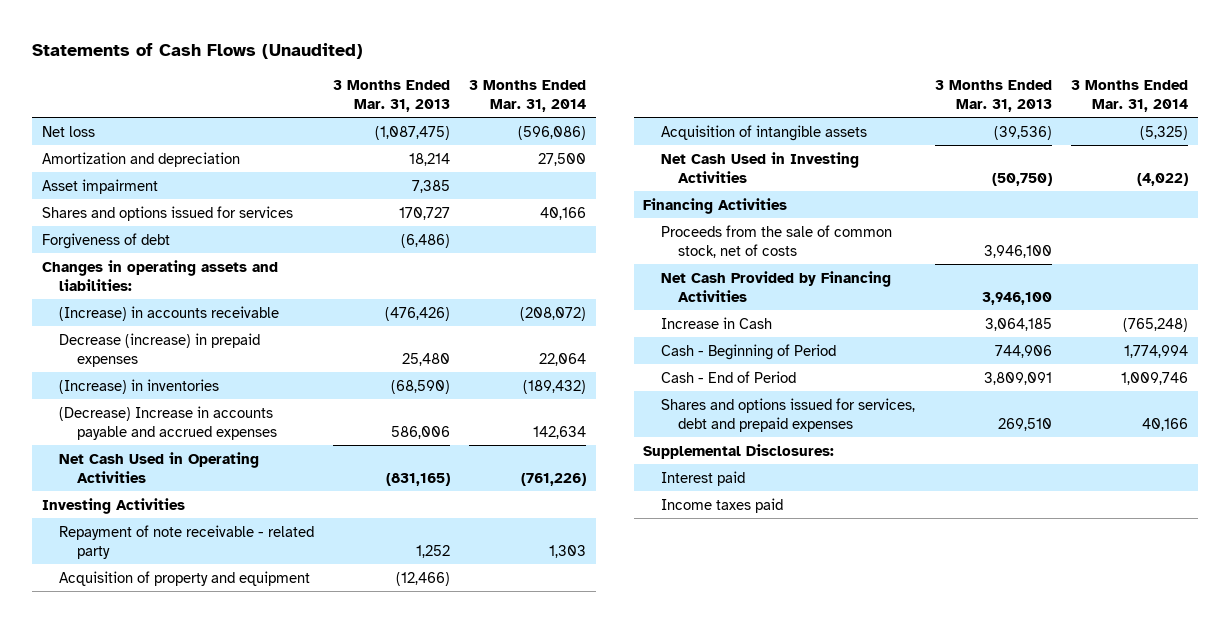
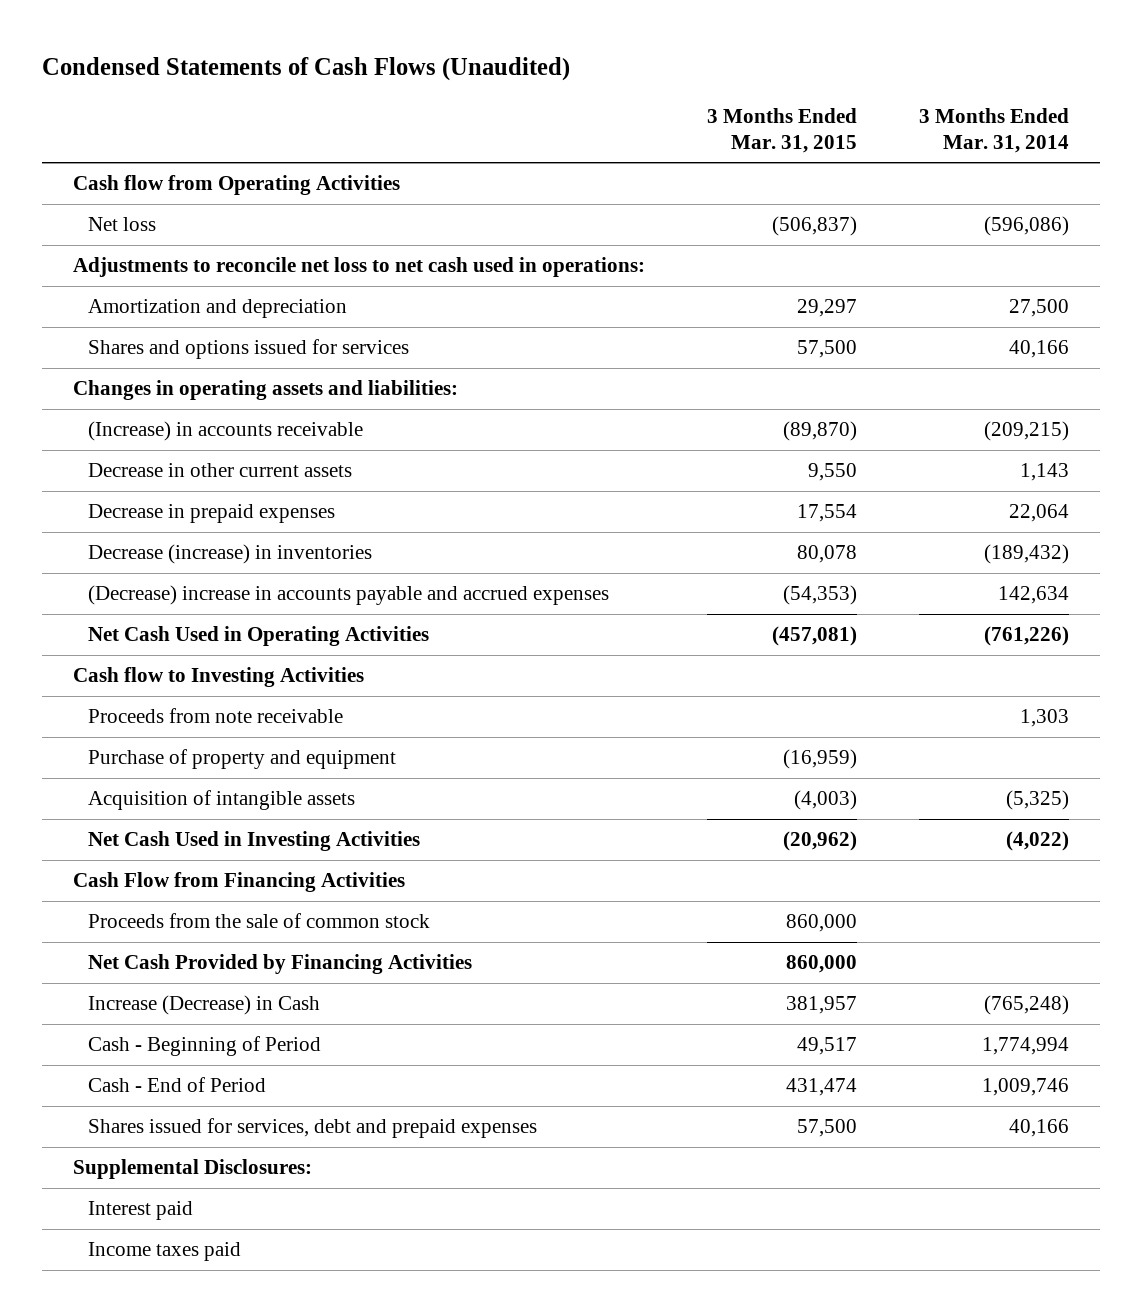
[32,42,364,59] Statements of Cash Flows (Unaudited) -> [41,56,570,81] Condensed Statements of Cash Flows (Unaudited)
[333,79,451,112] 3 Months Ended Mar. 31, 2013 -> none
none -> [706,108,857,154] 3 Months Ended Mar. 31, 2015
none -> [72,175,400,196] Cash flow from Operating Activities
none -> [72,257,645,278] Adjustments to reconcile net loss to net cash used in operations:
[41,178,158,194] Asset impairment -> none
[41,232,170,249] Forgiveness of debt -> none
[520,306,587,321] (208,072) -> [983,421,1069,442] (209,215)
none -> [87,463,352,478] Decrease in other current assets
[59,332,261,367] Decrease (increase) in prepaid expenses -> [87,504,335,524] Decrease in prepaid expenses
[59,378,220,394] (Increase) in inventories -> [87,544,372,565] Decrease (increase) in inventories
[59,405,277,440] (Decrease) Increase in accounts payable and accrued expenses -> [87,585,609,606] (Decrease) increase in accounts payable and accrued expenses
[41,497,185,514] Investing Activities -> [72,667,364,688] Cash flow to Investing Activities
[59,524,315,559] Repayment of note receivable - related party -> [87,708,343,724] Proceeds from note receivable
[59,570,311,586] Acquisition of property and equipment -> [87,749,396,770] Purchase of property and equipment
[643,197,788,214] Financing Activities -> [72,872,405,893] Cash Flow from Financing Activities
[660,224,892,258] Proceeds from the sale of common stock, net of costs -> [87,913,430,929] Proceeds from the sale of common stock
[660,316,772,329] Increase in Cash -> [87,995,320,1016] Increase (Decrease) in Cash
[660,397,915,432] Shares and options issued for services, debt and prepaid expenses -> [87,1118,537,1139] Shares issued for services, debt and prepaid expenses

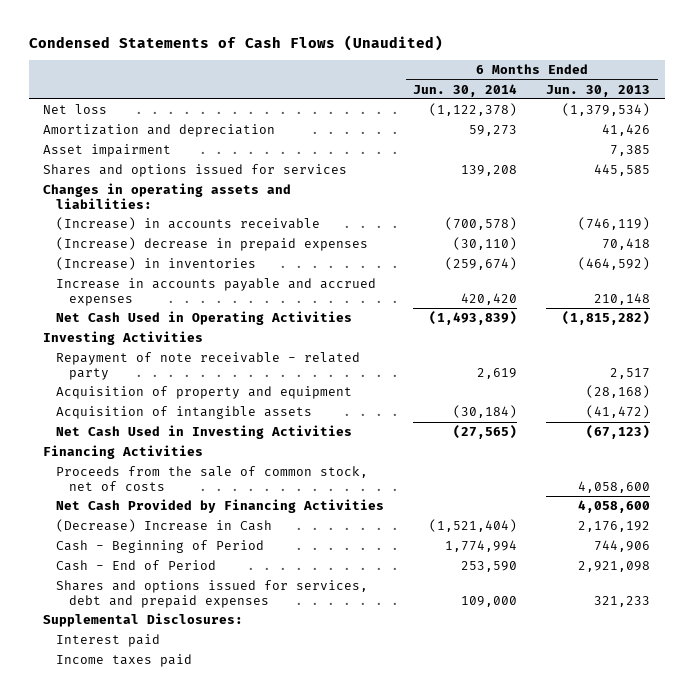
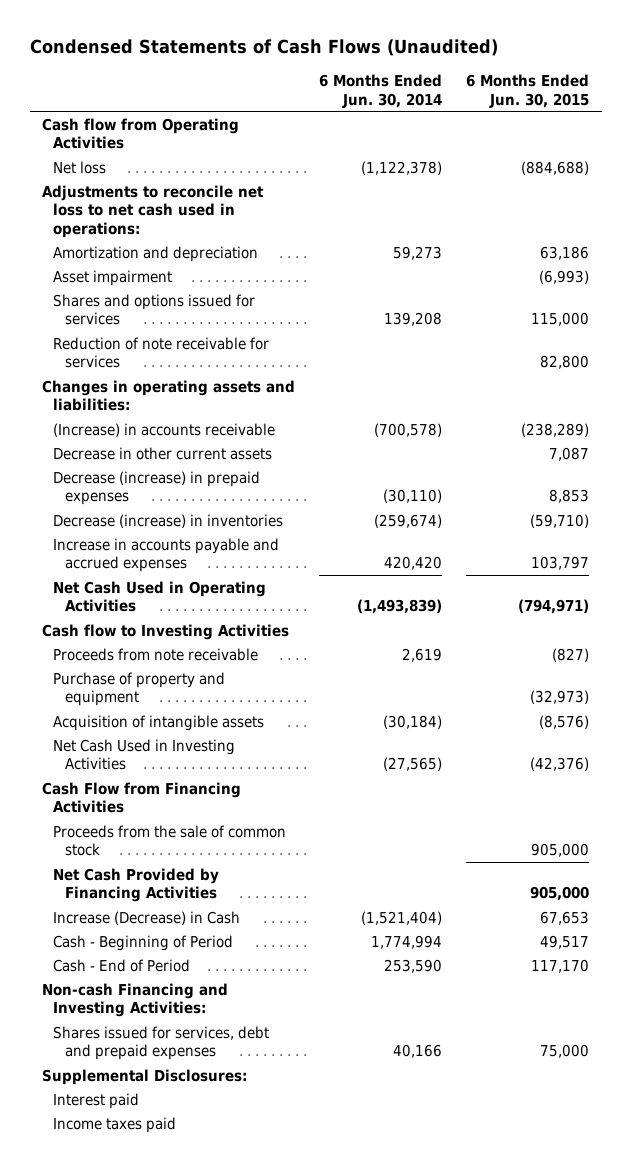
[546,84,651,97] Jun. 30, 2013 -> none
none -> [466,74,590,108] 6 Months Ended Jun. 30, 2015
none -> [41,117,239,150] Cash flow from Operating Activities
none -> [41,184,264,238] Adjustments to reconcile net loss to net cash used in operations:
none -> [53,336,270,369] Reduction of note receivable for services
none -> [53,446,273,460] Decrease in other current assets
[56,237,369,252] (Increase) decrease in prepaid expenses -> [53,470,261,506] Decrease (increase) in prepaid expenses
[56,257,257,271] (Increase) in inventories -> [53,513,284,528] Decrease (increase) in inventories
[43,331,204,346] Investing Activities -> [41,623,289,640] Cash flow to Investing Activities
[56,352,361,380] Repayment of note receivable - related party -> [53,647,259,661] Proceeds from note receivable
[56,386,353,400] Acquisition of property and equipment -> [53,671,226,707] Purchase of property and equipment
[43,445,204,460] Financing Activities -> [41,781,241,814] Cash Flow from Financing Activities
[56,466,369,491] Proceeds from the sale of common stock, net of costs -> [53,824,287,857] Proceeds from the sale of common stock
[56,519,273,533] (Decrease) Increase in Cash -> [53,910,241,925] Increase (Decrease) in Cash
none -> [41,982,228,1018] Non-cash Financing and Investing Activities:
[56,580,369,608] Shares and options issued for services, debt and prepaid expenses -> [53,1025,270,1061] Shares issued for services, debt and prepaid expenses
[461,595,518,607] 109,000 -> [393,1044,443,1059] 40,166

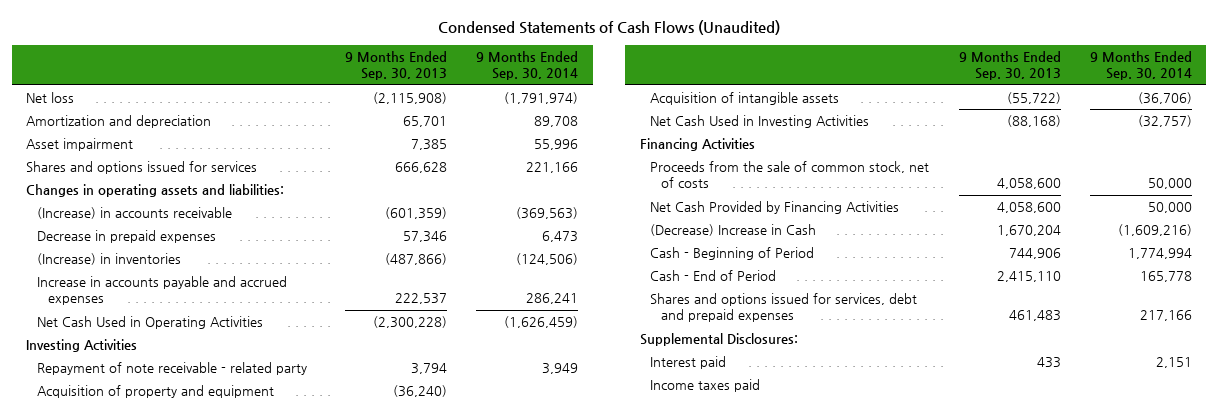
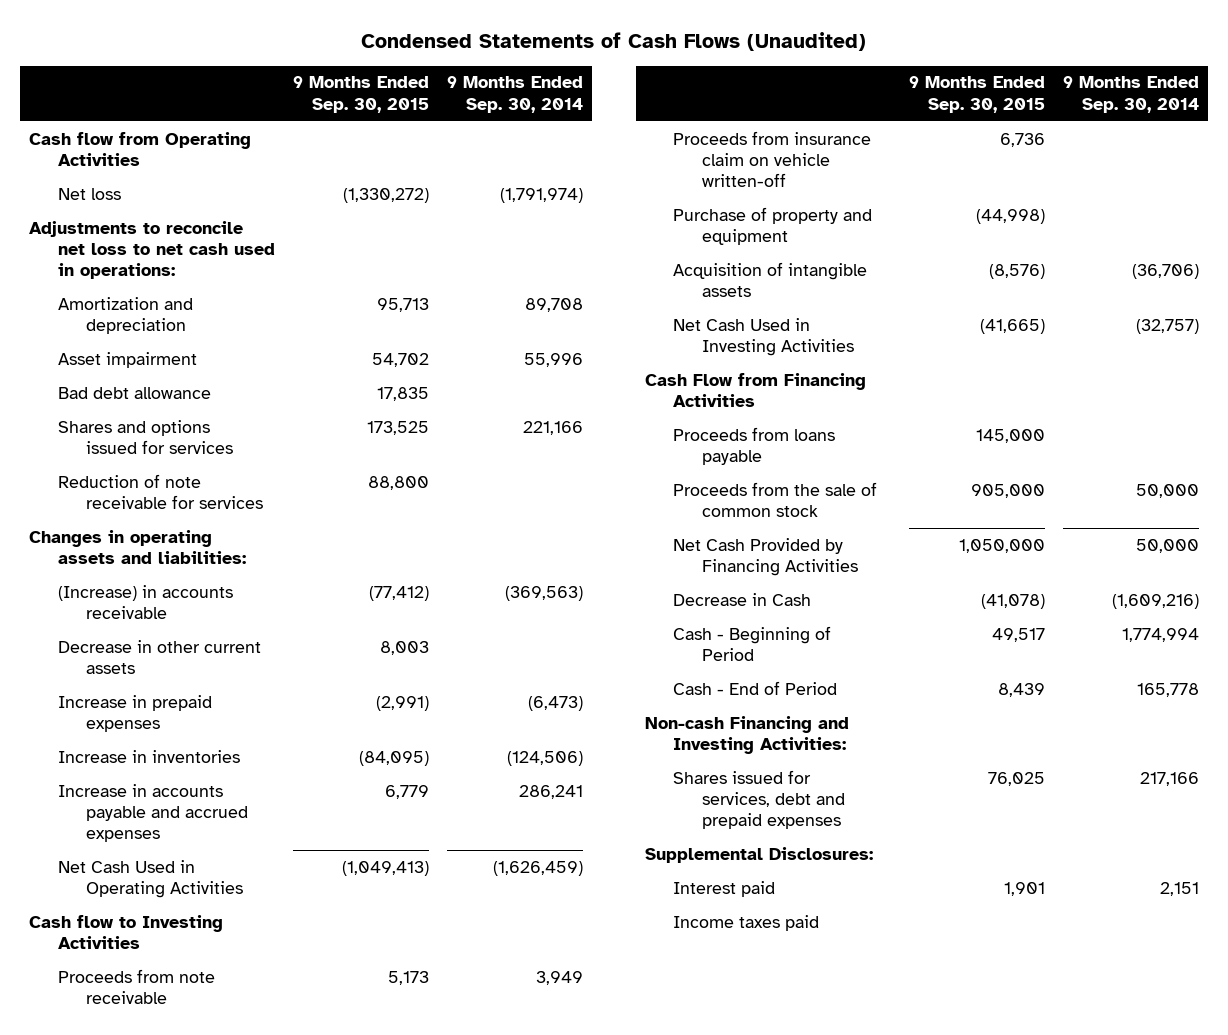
[345,51,448,81] 9 Months Ended Sep. 30, 2013 -> none
none -> [292,76,429,113] 9 Months Ended Sep. 30, 2015
none -> [29,131,252,167] Cash flow from Operating Activities
none -> [29,220,275,280] Adjustments to reconcile net loss to net cash used in operations:
none -> [57,386,211,399] Bad debt allowance
none -> [57,473,263,510] Reduction of note receivable for services
none -> [57,639,261,675] Decrease in other current assets
[37,230,217,244] Decrease in prepaid expenses -> [57,694,212,733] Increase in prepaid expenses
[542,231,579,243] 6,473 -> [527,695,583,711] (6,473)
[37,253,182,266] (Increase) in inventories -> [57,749,240,763] Increase in inventories
[26,339,138,353] Investing Activities -> [29,914,224,950] Cash flow to Investing Activities
[37,362,308,376] Repayment of note receivable - related party -> [57,968,215,1005] Proceeds from note receivable
none -> [673,130,872,188] Proceeds from insurance claim on vehicle written-off
[37,385,275,399] Acquisition of property and equipment -> [673,206,873,246] Purchase of property and equipment
[639,138,755,152] Financing Activities -> [645,372,867,408] Cash Flow from Financing Activities
none -> [673,426,836,466] Proceeds from loans payable
[650,161,930,189] Proceeds from the sale of common stock, net of costs -> [673,481,878,518] Proceeds from the sale of common stock
[650,224,817,237] (Decrease) Increase in Cash -> [673,592,812,606] Decrease in Cash
none -> [645,715,850,755] Non-cash Financing and Investing Activities:
[650,293,918,323] Shares and options issued for services, debt and prepaid expenses -> [673,769,845,830] Shares issued for services, debt and prepaid expenses

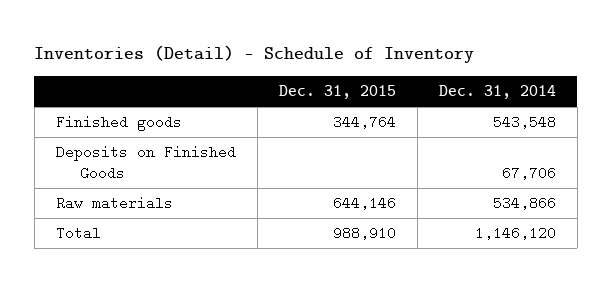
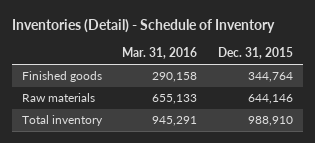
[438,84,556,99] Dec. 31, 2014 -> none
none -> [122,47,198,60] Mar. 31, 2016
[55,145,236,180] Deposits on Finished Goods -> none
[55,226,101,241] Total -> [21,115,103,127] Total inventory

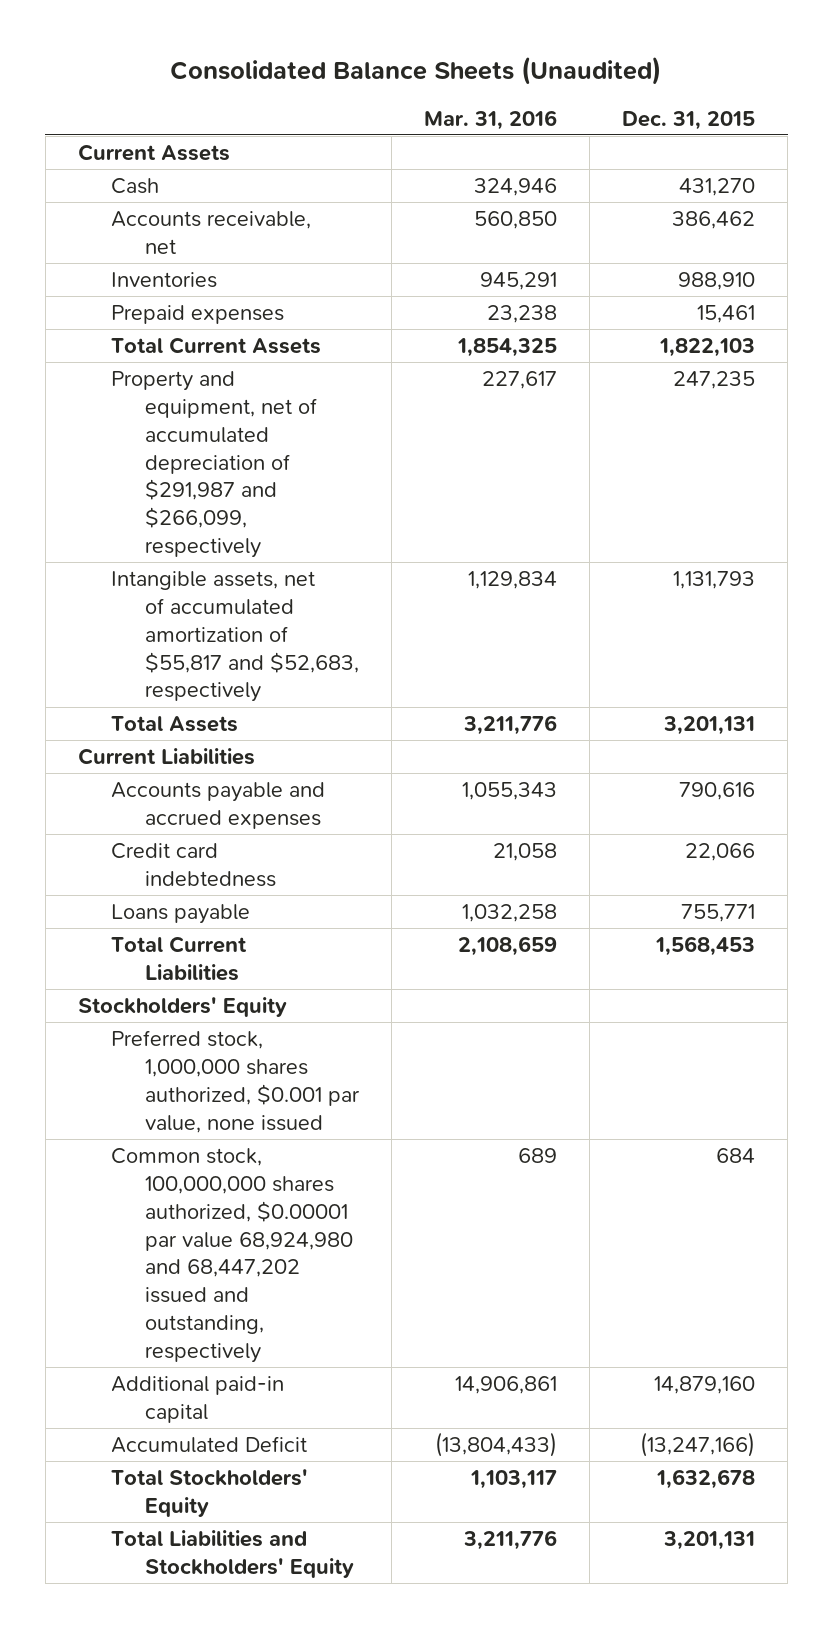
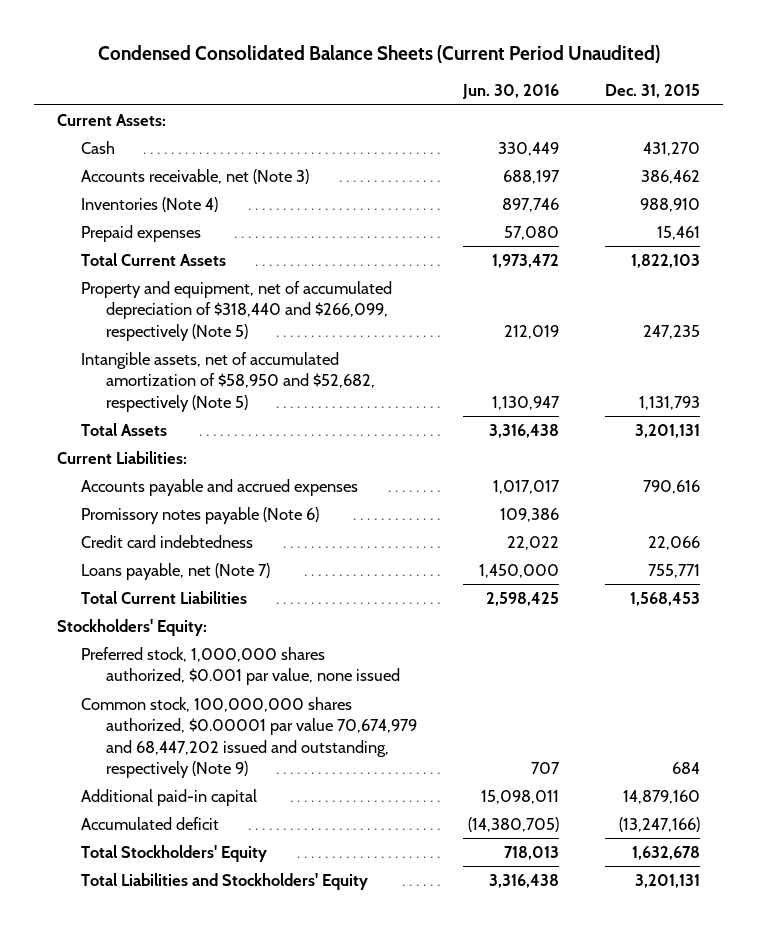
[170,56,662,86] Consolidated Balance Sheets (Unaudited) -> [97,44,660,63] Condensed Consolidated Balance Sheets (Current Period Unaudited)
[423,109,557,130] Mar. 31, 2016 -> none
none -> [461,84,559,100] Jun. 30, 2016
[77,144,230,162] Current Assets -> [57,114,167,127] Current Assets:
[111,211,312,254] Accounts receivable, net -> [81,169,310,185] Accounts receivable, net (Note 3)
[111,272,218,289] Inventories -> [81,197,219,213] Inventories (Note 4)
[111,371,317,559] Property and equipment, net of accumulated depreciation of $291,987 and $266,099, respectively -> [81,281,393,341] Property and equipment, net of accumulated depreciation of $318,440 and $266,099, respectively (Note 5)
[111,571,359,703] Intangible assets, net of accumulated amortization of $55,817 and $52,683, respectively -> [81,352,375,412] Intangible assets, net of accumulated amortization of $58,950 and $52,682, respectively (Note 5)
[77,748,255,766] Current Liabilities -> [57,451,188,465] Current Liabilities:
none -> [81,507,320,525] Promissory notes payable (Note 6)
[111,904,251,925] Loans payable -> [81,563,271,581] Loans payable, net (Note 7)
[77,997,287,1018] Stockholders' Equity -> [57,619,208,637] Stockholders' Equity:
[111,1148,353,1363] Common stock, 100,000,000 shares authorized, $0.00001 par value 68,924,980 and 68,447,202 issued and outstanding, respectively -> [81,697,417,778] Common stock, 100,000,000 shares authorized, $0.00001 par value 70,674,979 and 68,447,202 issued and outstanding, respectively (Note 9)
[111,1436,308,1454] Accumulated Deficit -> [81,817,220,831] Accumulated deficit

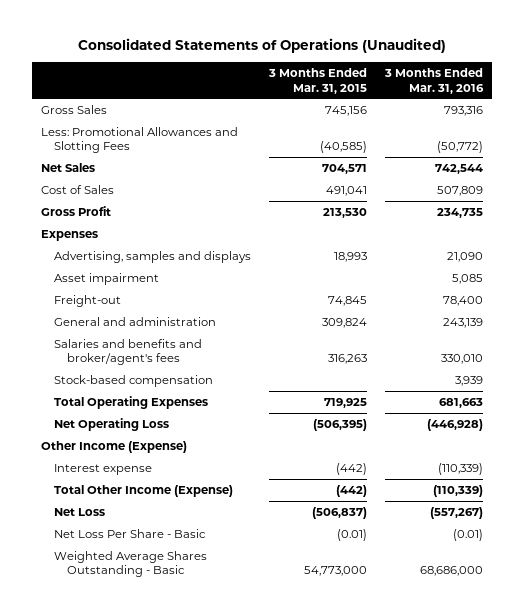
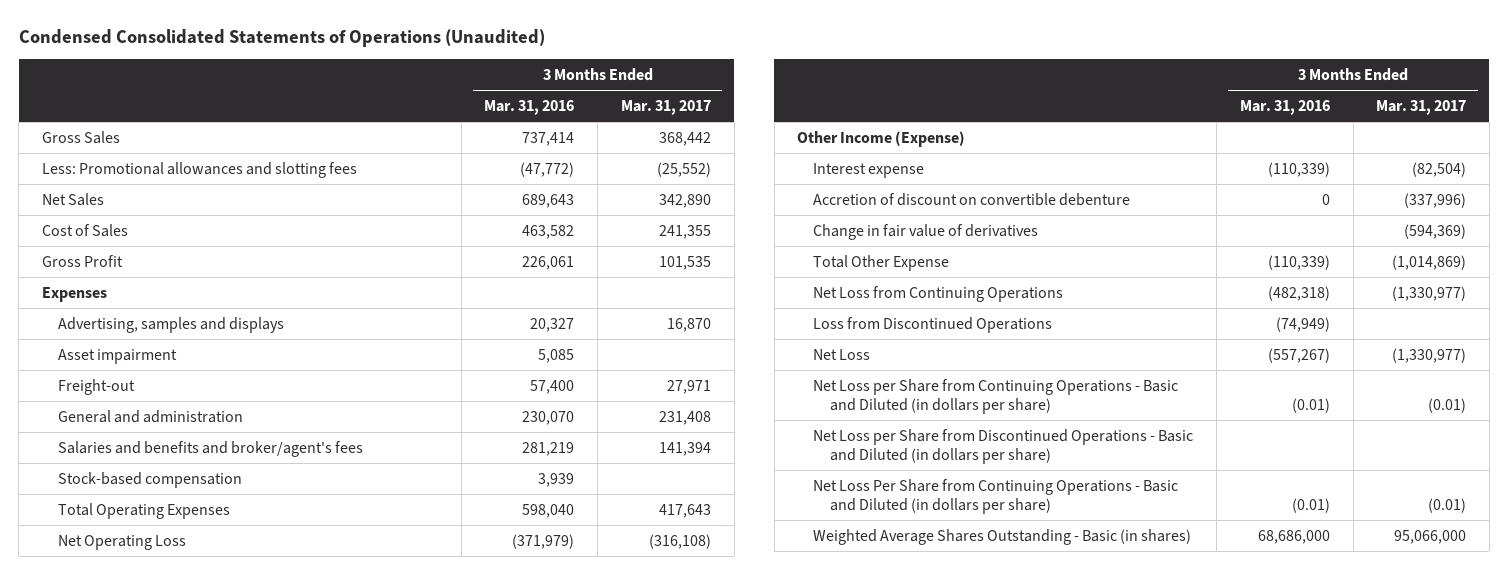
[77,38,446,54] Consolidated Statements of Operations (Unaudited) -> [18,29,545,48] Condensed Consolidated Statements of Operations (Unaudited)
[268,68,368,94] 3 Months Ended Mar. 31, 2015 -> none
none -> [620,100,711,116] Mar. 31, 2017
[443,106,483,117] 793,316 -> [522,131,575,146] 737,414
[41,127,239,154] Less: Promotional Allowances and Slotting Fees -> [41,161,357,178] Less: Promotional allowances and slotting fees
[436,141,483,154] (50,772) -> [520,161,575,177] (47,772)
[434,164,483,175] 742,544 -> [522,193,575,208] 689,643
[436,186,483,197] 507,809 -> [522,224,575,239] 463,582
[436,208,483,219] 234,735 -> [522,255,575,270] 226,061
[446,252,483,263] 21,090 -> [530,317,575,332] 20,327
[442,296,483,307] 78,400 -> [530,379,575,394] 57,400
[442,318,483,329] 243,139 -> [522,410,575,425] 230,070
[440,354,483,365] 330,010 -> [522,441,575,456] 281,219
[438,398,483,409] 681,663 -> [522,503,575,518] 598,040
[426,419,483,432] (446,928) -> [512,533,575,549] (371,979)
none -> [813,192,1131,206] Accretion of discount on convertible debenture
none -> [813,223,1039,240] Change in fair value of derivatives
[54,485,234,498] Total Other Income (Expense) -> [813,254,950,271] Total Other Expense
none -> [813,285,1064,302] Net Loss from Continuing Operations
none -> [813,316,1053,333] Loss from Discontinued Operations
[54,529,207,539] Net Loss Per Share - Basic -> none
none -> [813,378,1179,414] Net Loss per Share from Continuing Operations - Basic and Diluted (in dollars per share)
none -> [813,428,1194,464] Net Loss per Share from Discontinued Operations - Basic and Diluted (in dollars per share)
none -> [813,478,1179,514] Net Loss Per Share from Continuing Operations - Basic and Diluted (in dollars per share)
[54,551,208,578] Weighted Average Shares Outstanding - Basic -> [813,528,1192,545] Weighted Average Shares Outstanding - Basic (in shares)

